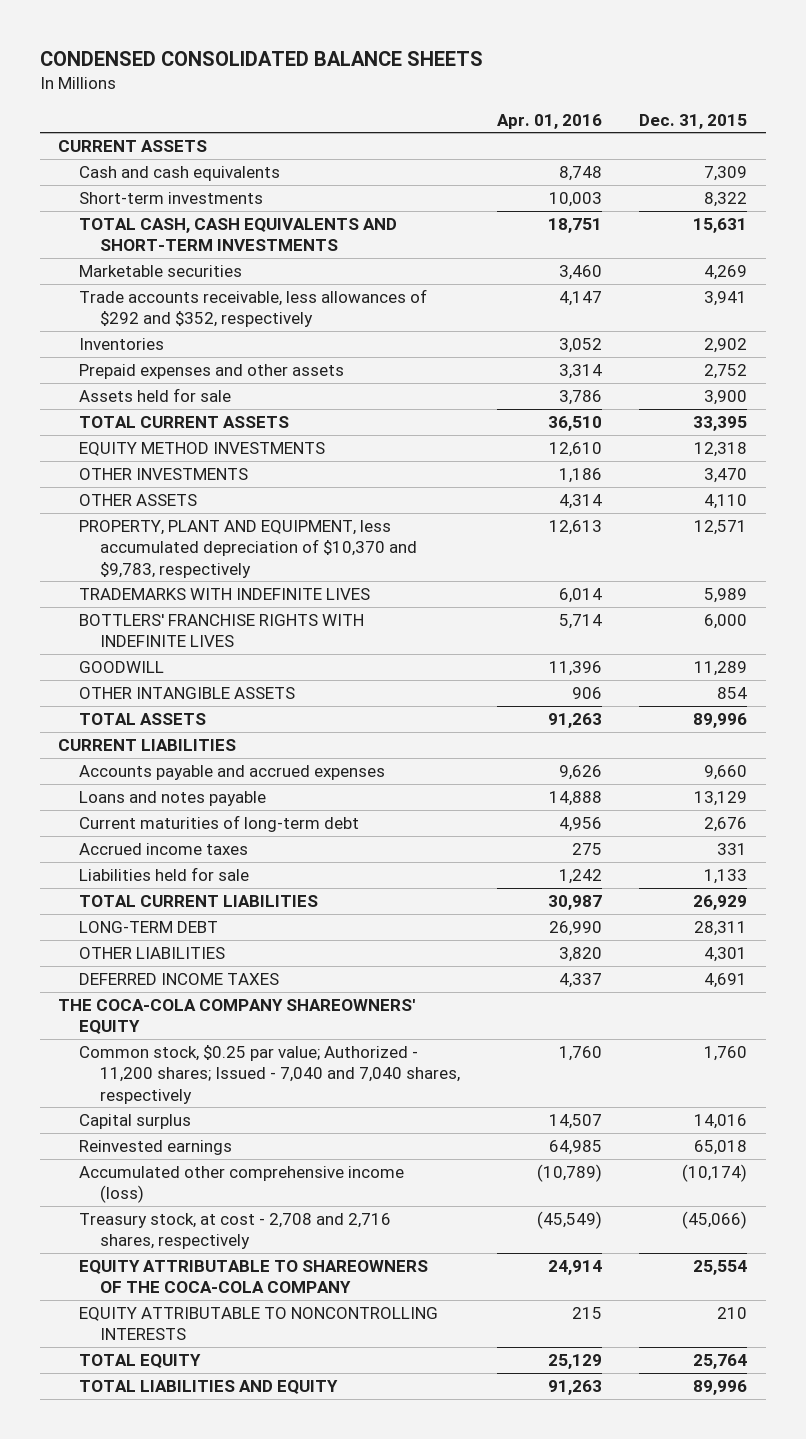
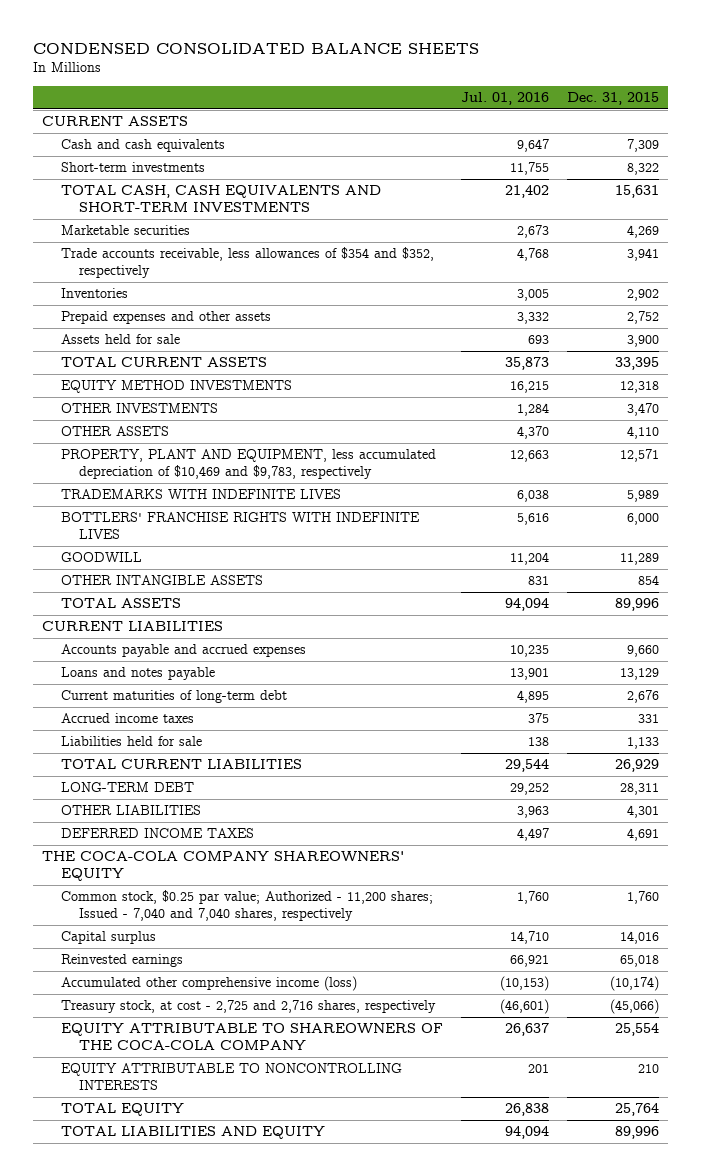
[497,113,603,129] Apr. 01, 2016 -> none
none -> [460,91,549,105] Jul. 01, 2016
[79,288,428,328] Trade accounts receivable, less allowances of $292 and $352, respectively -> [60,247,434,278] Trade accounts receivable, less allowances of $354 and $352, respectively
[79,519,418,578] PROPERTY, PLANT AND EQUIPMENT, less accumulated depreciation of $10,370 and $9,783, respectively -> [60,449,436,479] PROPERTY, PLANT AND EQUIPMENT, less accumulated depreciation of $10,469 and $9,783, respectively
[79,1212,392,1250] Treasury stock, at cost - 2,708 and 2,716 shares, respectively -> [60,1000,436,1014] Treasury stock, at cost - 2,725 and 2,716 shares, respectively

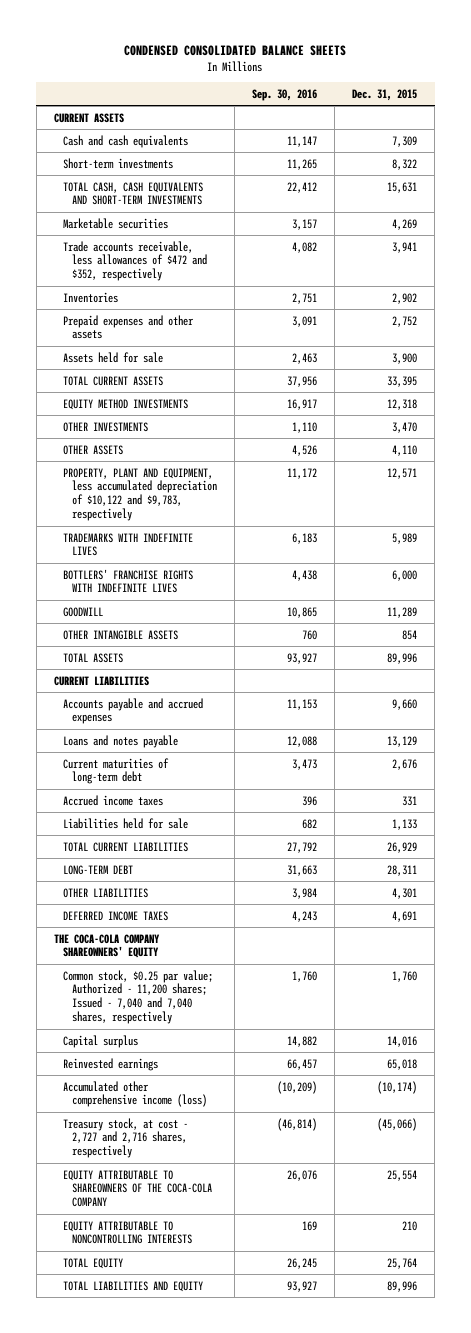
[460,91,549,105] Jul. 01, 2016 -> none
none -> [251,88,317,101] Sep. 30, 2016
[60,247,434,278] Trade accounts receivable, less allowances of $354 and $352, respectively -> [62,240,207,282] Trade accounts receivable, less allowances of $472 and $352, respectively
[60,449,436,479] PROPERTY, PLANT AND EQUIPMENT, less accumulated depreciation of $10,469 and $9,783, respectively -> [62,467,217,522] PROPERTY, PLANT AND EQUIPMENT, less accumulated depreciation of $10,122 and $9,783, respectively
[60,1000,436,1014] Treasury stock, at cost - 2,725 and 2,716 shares, respectively -> [62,1117,188,1159] Treasury stock, at cost - 2,727 and 2,716 shares, respectively

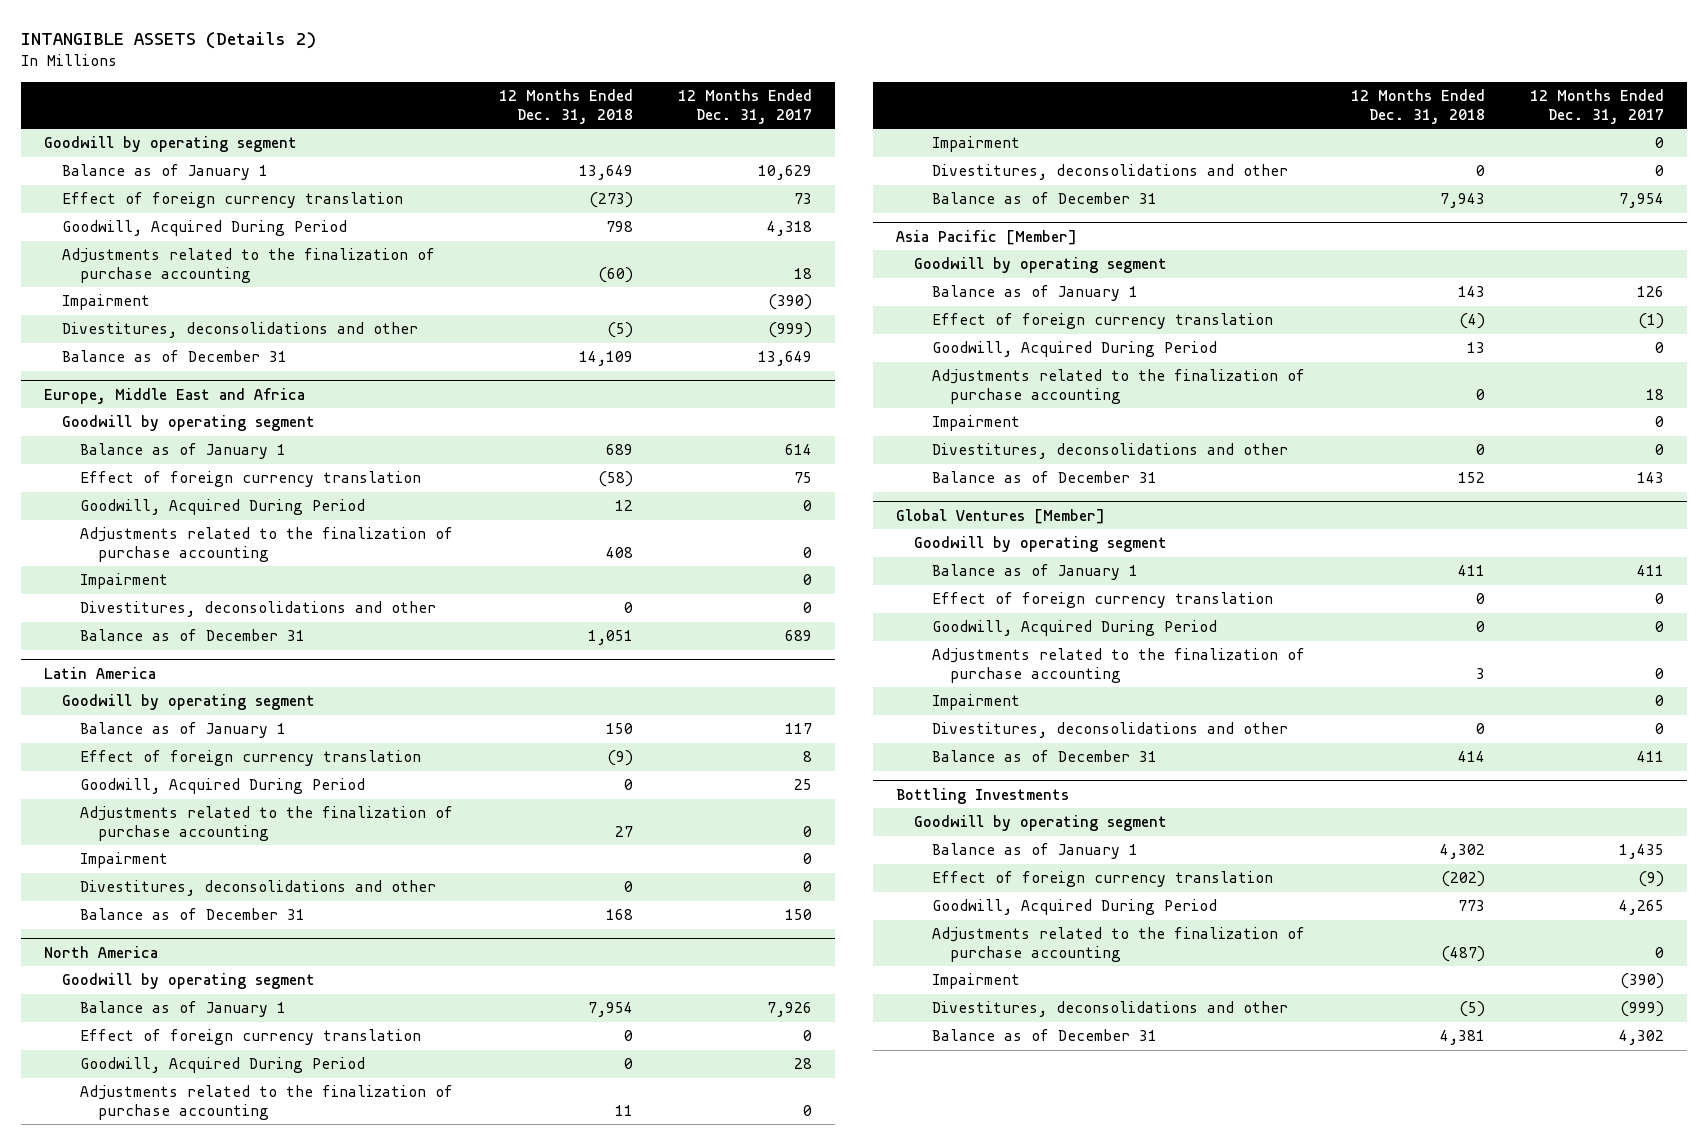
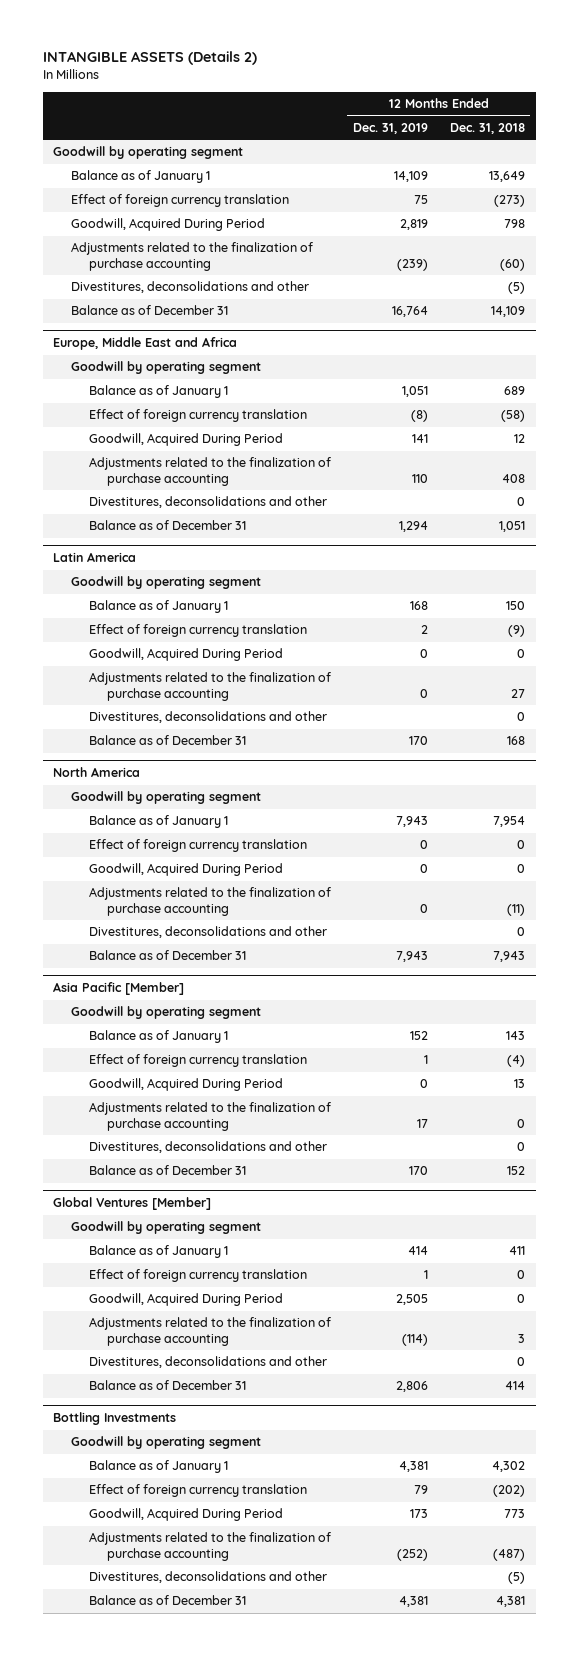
[677,89,812,124] 12 Months Ended Dec. 31, 2017 -> none
none -> [352,123,428,135] Dec. 31, 2019
[62,294,151,311] Impairment -> none
[80,573,169,590] Impairment -> none
[80,852,169,869] Impairment -> none
[932,136,1021,153] Impairment -> none
[614,1104,633,1116] 11 -> [506,904,525,917] (11)
[932,415,1021,432] Impairment -> none
[932,694,1021,711] Impairment -> none
[932,973,1021,990] Impairment -> none

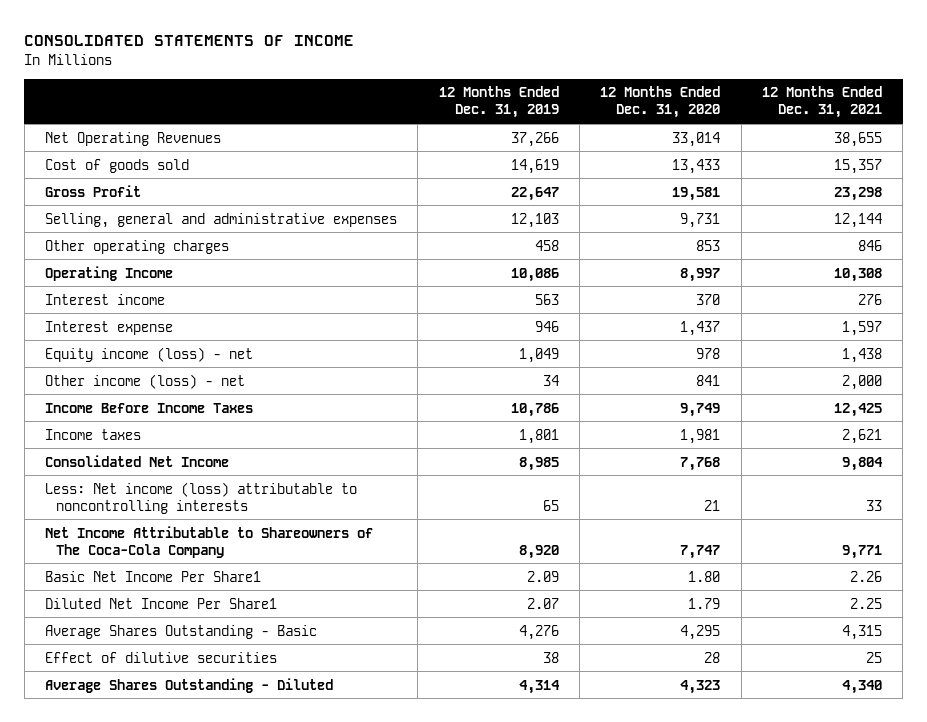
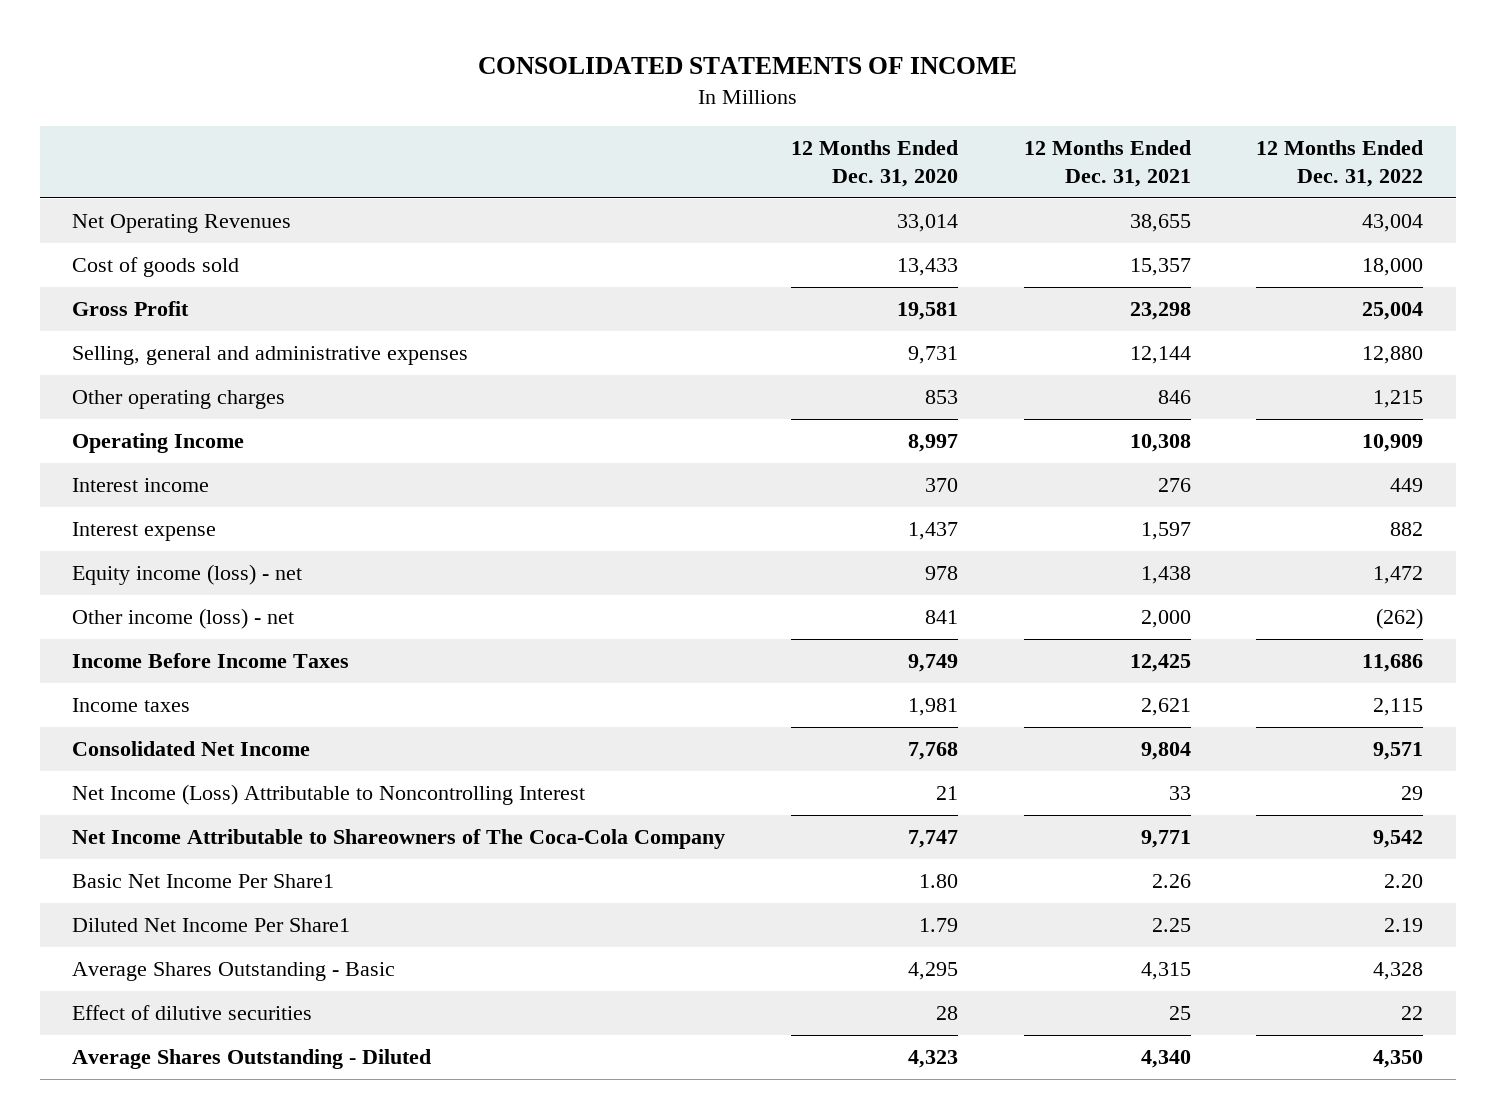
[438,86,559,119] 12 Months Ended Dec. 31, 2019 -> none
none -> [1256,140,1424,187] 12 Months Ended Dec. 31, 2022
[44,481,357,514] Less: Net income (loss) attributable to noncontrolling interests -> [72,784,586,806] Net Income (Loss) Attributable to Noncontrolling Interest

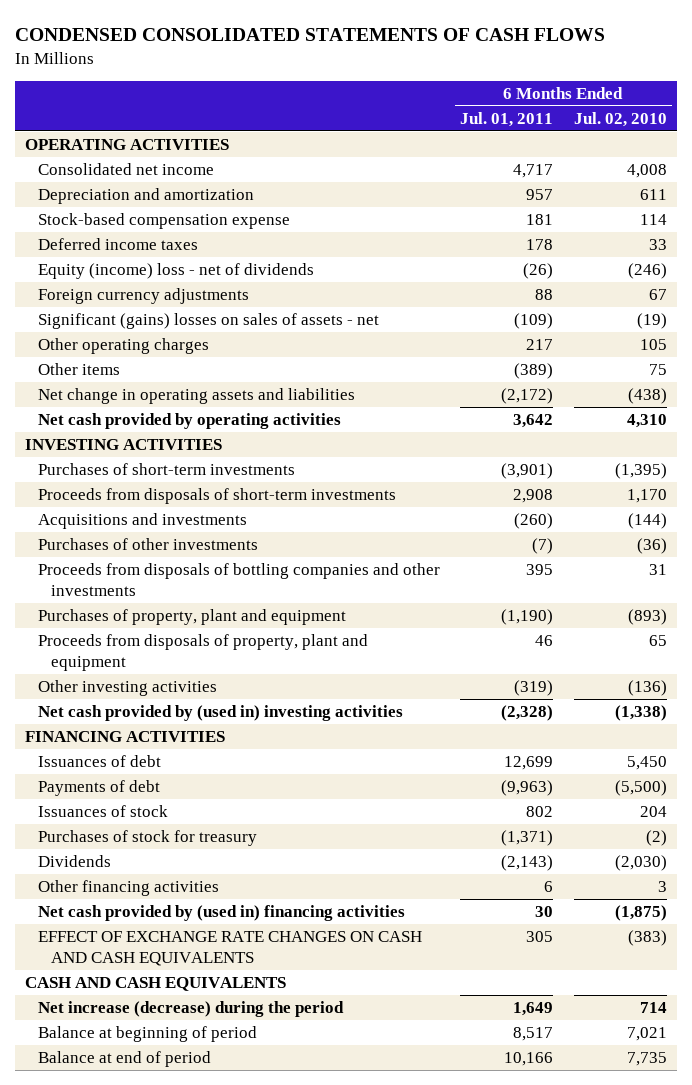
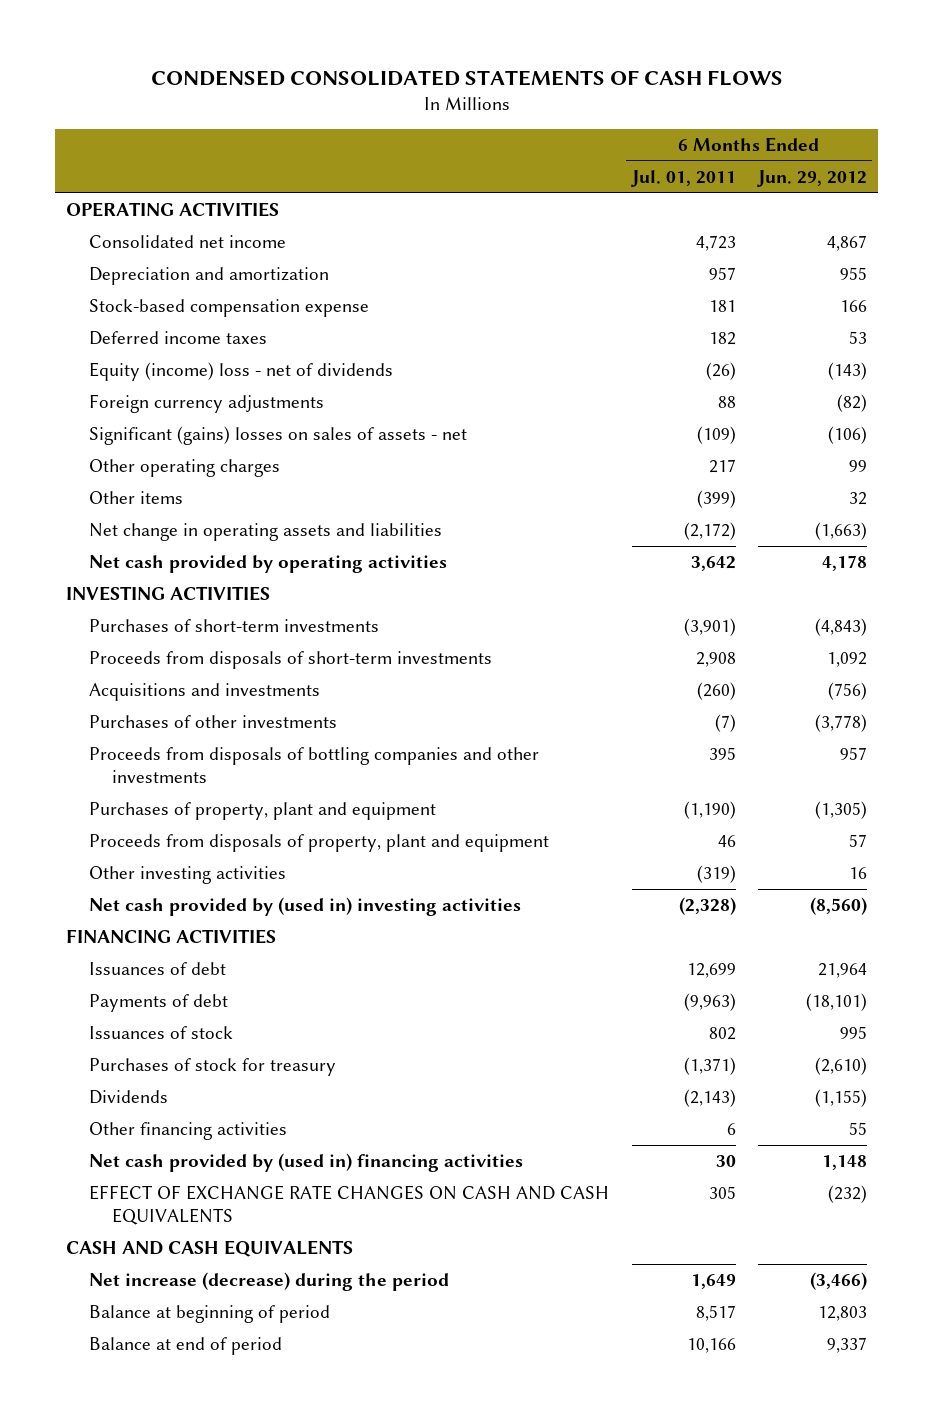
[573,111,667,127] Jul. 02, 2010 -> none
none -> [756,170,867,188] Jun. 29, 2012
[513,163,554,178] 4,717 -> [695,235,736,252] 4,723
[526,238,554,250] 178 -> [708,332,736,346] 182
[514,362,554,379] (389) -> [696,490,736,509] (399)

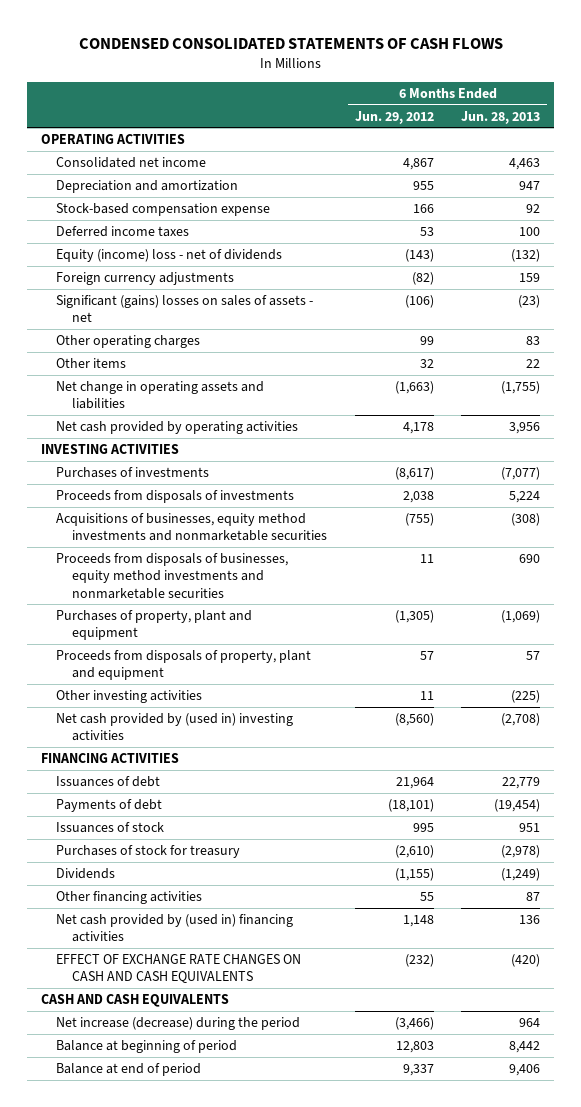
[630,170,736,188] Jul. 01, 2011 -> none
none -> [461,110,541,124] Jun. 28, 2013
[89,715,338,729] Purchases of other investments -> none
[89,747,540,783] Proceeds from disposals of bottling companies and other investments -> none
[89,619,380,633] Purchases of short-term investments -> [56,466,210,478] Purchases of investments
[814,618,867,637] (4,843) -> [394,466,434,480] (8,617)
[89,651,493,670] Proceeds from disposals of short-term investments -> [56,489,295,503] Proceeds from disposals of investments
[826,652,867,668] 1,092 -> [402,490,434,503] 2,038
[89,683,321,702] Acquisitions and investments -> [56,512,327,542] Acquisitions of businesses, equity method investments and nonmarketable securities
[827,682,867,701] (756) -> [404,512,434,526] (755)
none -> [56,552,289,599] Proceeds from disposals of businesses, equity method investments and nonmarketable securities
[848,867,867,880] 16 -> [419,690,434,700] 11

